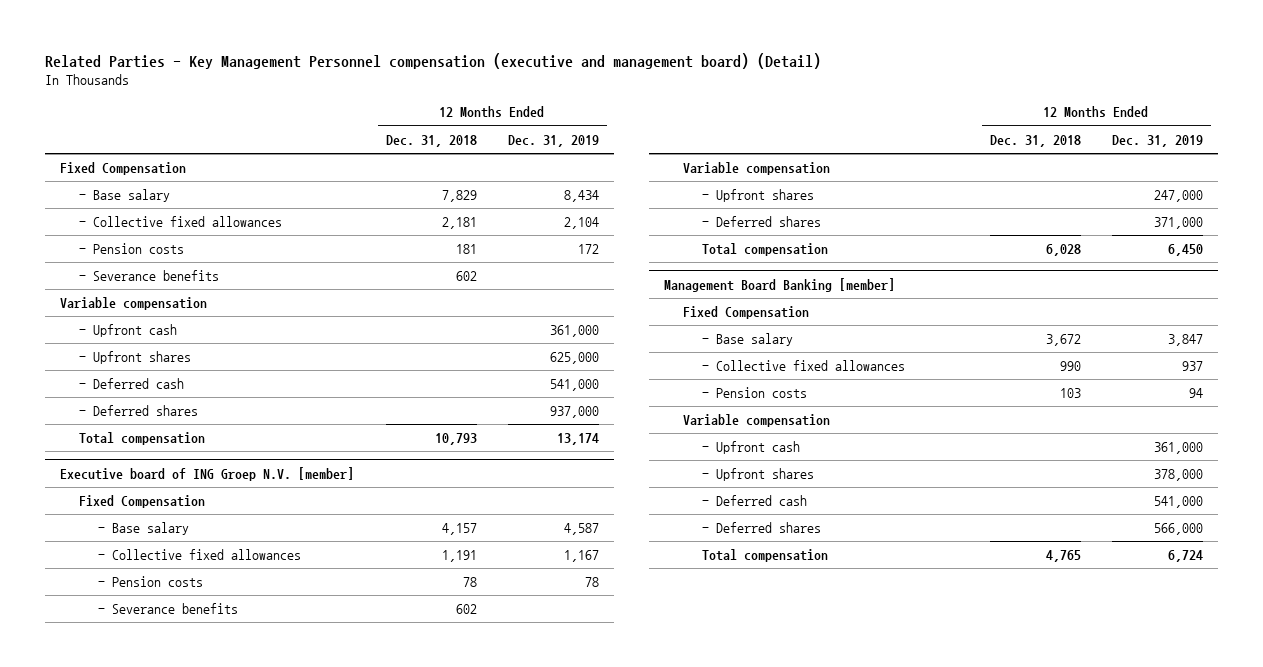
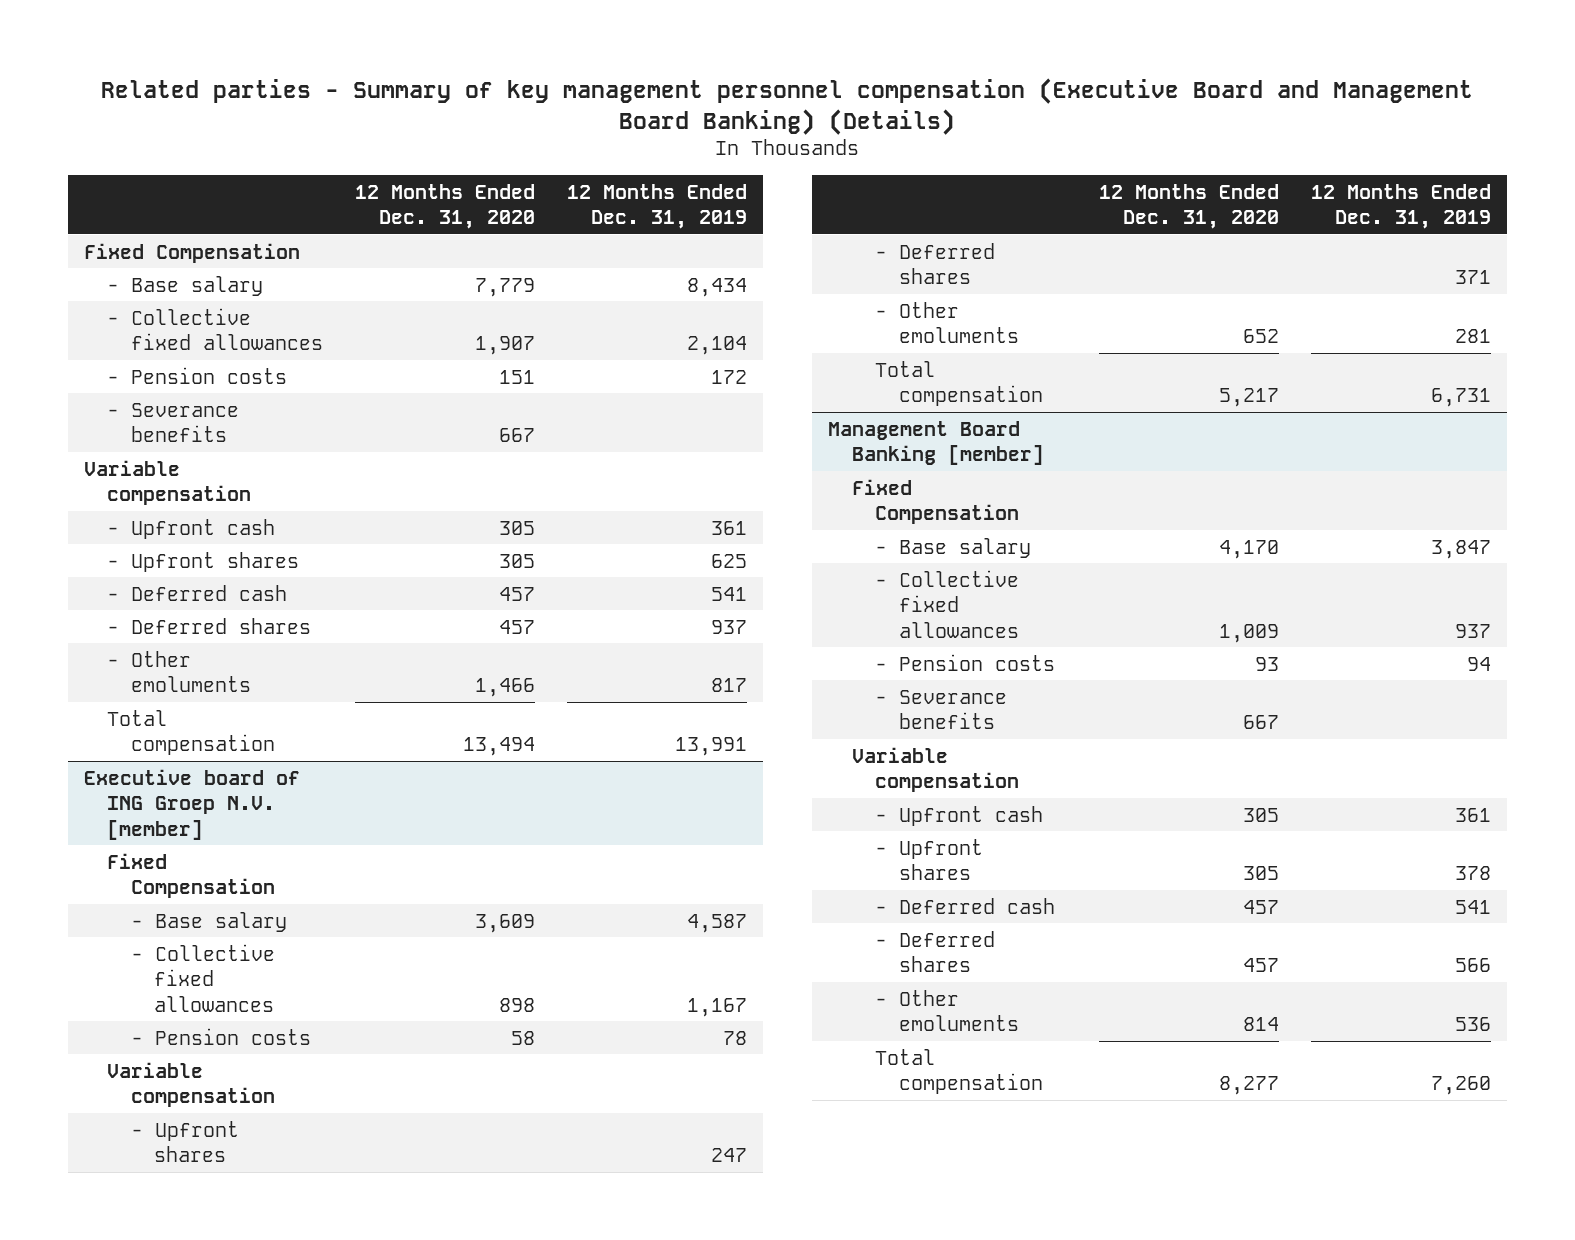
[44,52,821,69] Related Parties - Key Management Personnel compensation (executive and management board) (Detail) -> [101,78,1474,135] Related parties - Summary of key management personnel compensation (Executive Board and Management Board Banking) (Details)
[385,134,477,147] Dec. 31, 2018 -> none
none -> [354,183,535,230] 12 Months Ended Dec. 31, 2020
[549,325,599,338] 361,000 -> [710,520,747,535] 361
[549,352,599,365] 625,000 -> [710,553,747,568] 625
[549,379,599,392] 541,000 -> [710,586,747,601] 541
[549,406,599,419] 937,000 -> [710,619,747,634] 937
none -> [107,650,251,693] - Other emoluments
[556,433,599,446] 13,174 -> [674,737,747,757] 13,991
[97,603,238,615] - Severance benefits -> none
[1153,190,1203,203] 247,000 -> [710,1148,747,1163] 247
[1153,217,1203,230] 371,000 -> [1455,270,1492,285] 371
none -> [875,301,1019,344] - Other emoluments
[1167,244,1203,257] 6,450 -> [1431,388,1492,408] 6,731
none -> [875,689,1008,730] - Severance benefits
[1153,442,1203,455] 361,000 -> [1455,807,1492,822] 361
[1153,469,1203,482] 378,000 -> [1455,866,1492,881] 378
[1153,496,1203,509] 541,000 -> [1455,899,1492,914] 541
[1153,523,1203,536] 566,000 -> [1455,958,1492,973] 566
none -> [875,989,1019,1032] - Other emoluments
[1167,550,1203,563] 6,724 -> [1431,1076,1492,1096] 7,260

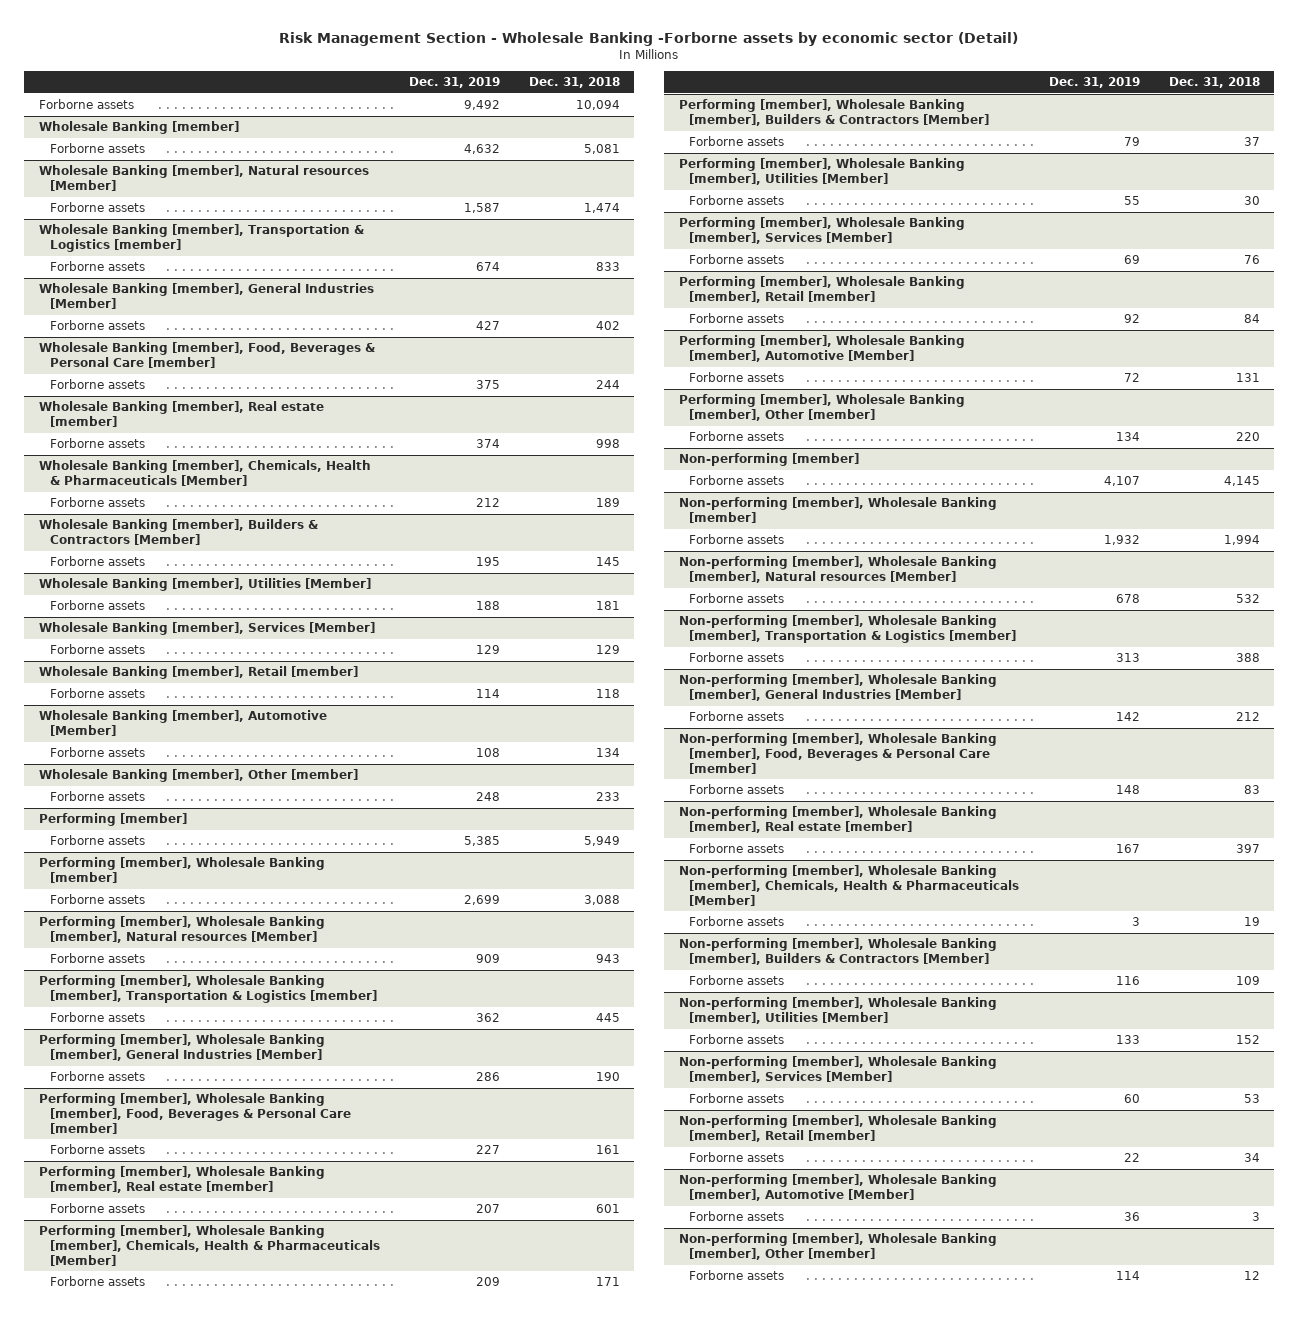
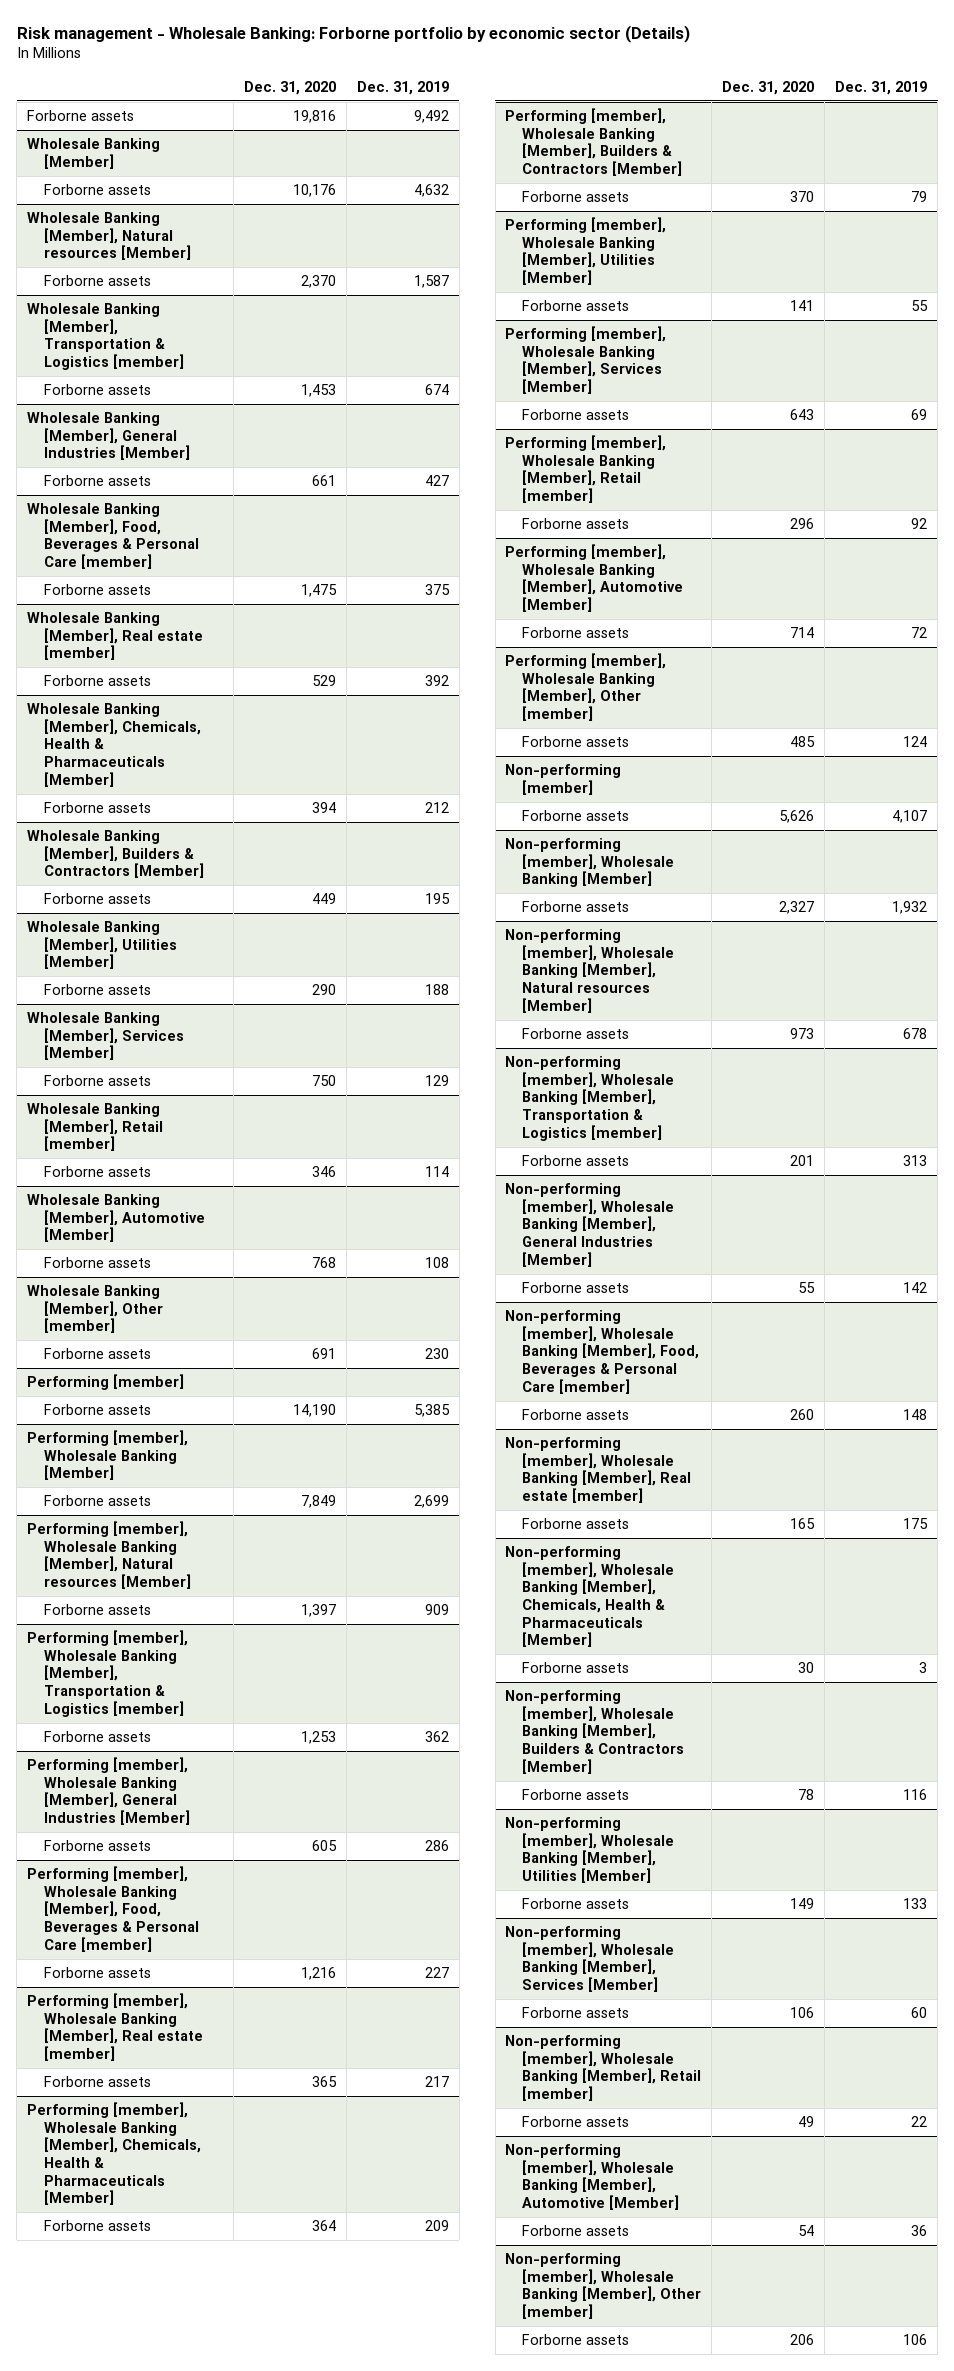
[279,31,1019,46] Risk Management Section - Wholesale Banking -Forborne assets by economic sector (Detail) -> [16,24,690,43] Risk management - Wholesale Banking: Forborne portfolio by economic sector (Details)
[528,77,620,89] Dec. 31, 2018 -> none
none -> [243,80,336,95] Dec. 31, 2020
[38,121,239,135] Wholesale Banking [member] -> [27,138,161,169] Wholesale Banking [Member]
[38,165,369,192] Wholesale Banking [member], Natural resources [Member] -> [27,212,192,261] Wholesale Banking [Member], Natural resources [Member]
[38,224,364,253] Wholesale Banking [member], Transportation & Logistics [member] -> [27,303,185,370] Wholesale Banking [Member], Transportation & Logistics [member]
[38,283,374,310] Wholesale Banking [member], General Industries [Member] -> [27,412,191,461] Wholesale Banking [Member], General Industries [Member]
[38,342,375,369] Wholesale Banking [member], Food, Beverages & Personal Care [member] -> [27,503,200,569] Wholesale Banking [Member], Food, Beverages & Personal Care [member]
[38,401,324,428] Wholesale Banking [member], Real estate [member] -> [27,612,204,661] Wholesale Banking [Member], Real estate [member]
[475,439,500,449] 374 -> [424,675,449,687] 392
[38,460,371,487] Wholesale Banking [member], Chemicals, Health & Pharmaceuticals [Member] -> [27,703,202,787] Wholesale Banking [Member], Chemicals, Health & Pharmaceuticals [Member]
[38,519,318,546] Wholesale Banking [member], Builders & Contractors [Member] -> [27,830,205,879] Wholesale Banking [Member], Builders & Contractors [Member]
[38,578,371,592] Wholesale Banking [member], Utilities [Member] -> [27,921,178,970] Wholesale Banking [Member], Utilities [Member]
[38,622,375,636] Wholesale Banking [member], Services [Member] -> [27,1012,185,1061] Wholesale Banking [Member], Services [Member]
[38,666,358,680] Wholesale Banking [member], Retail [member] -> [27,1103,164,1152] Wholesale Banking [Member], Retail [member]
[38,710,327,737] Wholesale Banking [member], Automotive [Member] -> [27,1194,206,1243] Wholesale Banking [Member], Automotive [Member]
[38,769,358,783] Wholesale Banking [member], Other [member] -> [27,1285,164,1334] Wholesale Banking [Member], Other [member]
[475,792,500,802] 248 -> [424,1348,449,1360] 230
[38,857,325,884] Performing [member], Wholesale Banking [member] -> [27,1430,189,1481] Performing [member], Wholesale Banking [Member]
[38,916,325,944] Performing [member], Wholesale Banking [member], Natural resources [Member] -> [27,1521,192,1589] Performing [member], Wholesale Banking [Member], Natural resources [Member]
[38,975,377,1004] Performing [member], Wholesale Banking [member], Transportation & Logistics [member] -> [27,1630,189,1717] Performing [member], Wholesale Banking [Member], Transportation & Logistics [member]
[38,1034,325,1062] Performing [member], Wholesale Banking [member], General Industries [Member] -> [27,1757,191,1825] Performing [member], Wholesale Banking [Member], General Industries [Member]
[38,1093,351,1134] Performing [member], Wholesale Banking [member], Food, Beverages & Personal Care [member] -> [27,1866,200,1952] Performing [member], Wholesale Banking [Member], Food, Beverages & Personal Care [member]
[38,1166,325,1194] Performing [member], Wholesale Banking [member], Real estate [member] -> [27,1993,204,2061] Performing [member], Wholesale Banking [Member], Real estate [member]
[475,1204,500,1214] 207 -> [424,2076,449,2088] 217
[38,1225,380,1266] Performing [member], Wholesale Banking [member], Chemicals, Health & Pharmaceuticals [Member] -> [27,2102,202,2206] Performing [member], Wholesale Banking [Member], Chemicals, Health & Pharmaceuticals [Member]
[678,99,990,127] Performing [member], Wholesale Banking [member], Builders & Contractors [Member] -> [505,108,683,176] Performing [member], Wholesale Banking [Member], Builders & Contractors [Member]
[678,158,965,186] Performing [member], Wholesale Banking [member], Utilities [Member] -> [505,217,667,285] Performing [member], Wholesale Banking [Member], Utilities [Member]
[678,217,965,245] Performing [member], Wholesale Banking [member], Services [Member] -> [505,326,667,394] Performing [member], Wholesale Banking [Member], Services [Member]
[678,276,965,304] Performing [member], Wholesale Banking [member], Retail [member] -> [505,435,667,503] Performing [member], Wholesale Banking [Member], Retail [member]
[678,335,965,363] Performing [member], Wholesale Banking [member], Automotive [Member] -> [505,544,684,612] Performing [member], Wholesale Banking [Member], Automotive [Member]
[678,394,965,422] Performing [member], Wholesale Banking [member], Other [member] -> [505,653,667,721] Performing [member], Wholesale Banking [Member], Other [member]
[1115,432,1140,442] 134 -> [903,736,928,748] 124
[678,497,997,524] Non-performing [member], Wholesale Banking [member] -> [505,838,675,888] Non-performing [member], Wholesale Banking [Member]
[678,556,997,584] Non-performing [member], Wholesale Banking [member], Natural resources [Member] -> [505,929,675,1013] Non-performing [member], Wholesale Banking [Member], Natural resources [Member]
[678,615,1017,644] Non-performing [member], Wholesale Banking [member], Transportation & Logistics [member] -> [505,1056,675,1141] Non-performing [member], Wholesale Banking [Member], Transportation & Logistics [member]
[678,674,997,702] Non-performing [member], Wholesale Banking [member], General Industries [Member] -> [505,1183,675,1267] Non-performing [member], Wholesale Banking [Member], General Industries [Member]
[678,733,997,774] Non-performing [member], Wholesale Banking [member], Food, Beverages & Personal Care [member] -> [505,1310,700,1394] Non-performing [member], Wholesale Banking [Member], Food, Beverages & Personal Care [member]
[678,806,997,834] Non-performing [member], Wholesale Banking [member], Real estate [member] -> [505,1437,692,1503] Non-performing [member], Wholesale Banking [Member], Real estate [member]
[1115,844,1140,854] 167 -> [903,1518,929,1530] 175
[678,865,1020,906] Non-performing [member], Wholesale Banking [member], Chemicals, Health & Pharmaceuticals [Member] -> [505,1546,675,1648] Non-performing [member], Wholesale Banking [Member], Chemicals, Health & Pharmaceuticals [Member]
[678,938,997,966] Non-performing [member], Wholesale Banking [member], Builders & Contractors [Member] -> [505,1690,685,1774] Non-performing [member], Wholesale Banking [Member], Builders & Contractors [Member]
[678,997,997,1025] Non-performing [member], Wholesale Banking [member], Utilities [Member] -> [505,1817,675,1883] Non-performing [member], Wholesale Banking [Member], Utilities [Member]
[678,1056,997,1084] Non-performing [member], Wholesale Banking [member], Services [Member] -> [505,1926,675,1992] Non-performing [member], Wholesale Banking [Member], Services [Member]
[678,1115,997,1143] Non-performing [member], Wholesale Banking [member], Retail [member] -> [505,2035,702,2101] Non-performing [member], Wholesale Banking [Member], Retail [member]
[678,1174,997,1202] Non-performing [member], Wholesale Banking [member], Automotive [Member] -> [505,2144,680,2210] Non-performing [member], Wholesale Banking [Member], Automotive [Member]
[678,1233,997,1261] Non-performing [member], Wholesale Banking [member], Other [member] -> [505,2253,702,2319] Non-performing [member], Wholesale Banking [Member], Other [member]
[1115,1271,1140,1281] 114 -> [903,2334,928,2346] 106

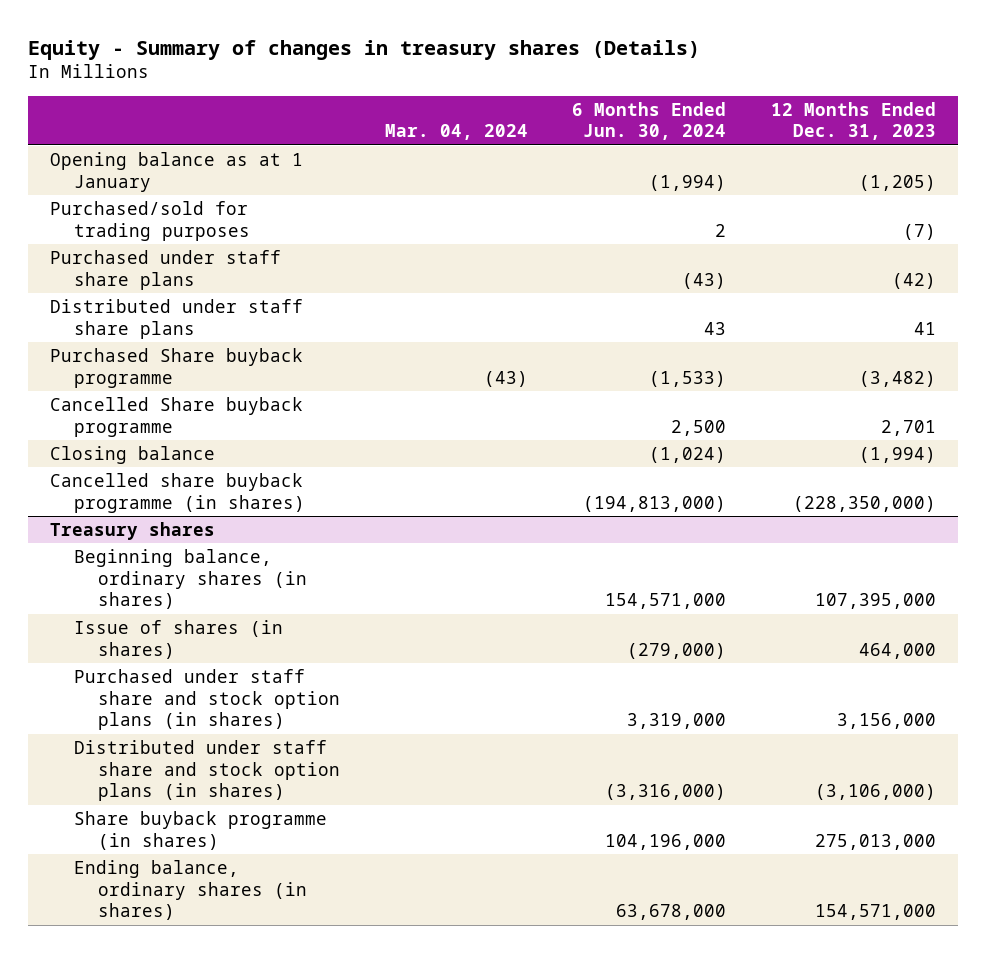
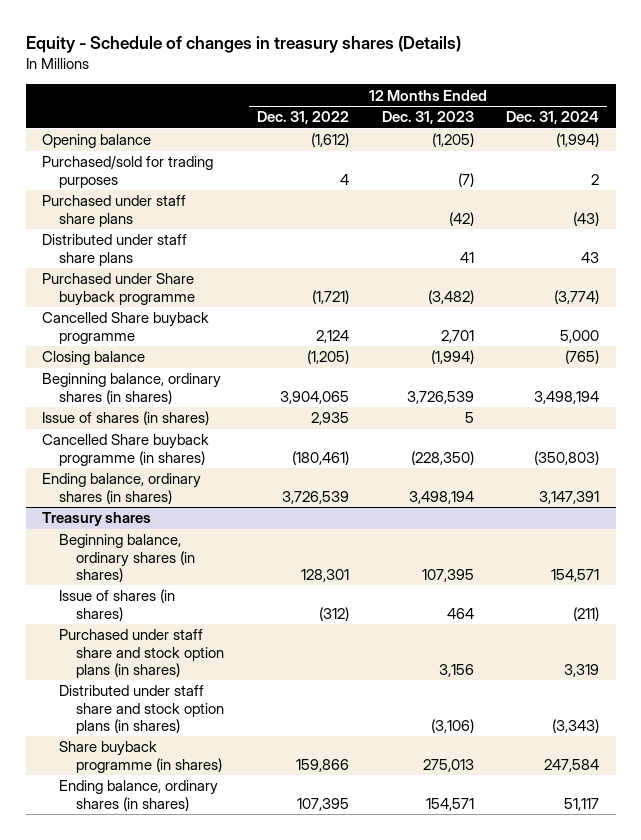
[27,39,700,60] Equity - Summary of changes in treasury shares (Details) -> [25,36,461,54] Equity - Schedule of changes in treasury shares (Details)
[384,124,528,141] Mar. 04, 2024 -> none
[572,101,727,141] 6 Months Ended Jun. 30, 2024 -> none
none -> [256,111,349,125] Dec. 31, 2022
none -> [506,111,600,125] Dec. 31, 2024
[49,151,303,192] Opening balance as at 1 January -> [42,134,152,149] Opening balance
[49,347,303,388] Purchased Share buyback programme -> [42,273,196,306] Purchased under Share buyback programme
none -> [42,373,222,404] Beginning balance, ordinary shares (in shares)
none -> [42,411,210,426] Issue of shares (in shares)
[49,472,306,513] Cancelled share buyback programme (in shares) -> [42,434,210,466] Cancelled Share buyback programme (in shares)
[792,495,936,512] (228,350,000) -> [410,450,474,465] (228,350)
none -> [42,473,202,504] Ending balance, ordinary shares (in shares)
[814,593,936,610] 107,395,000 -> [421,568,474,582] 107,395
[858,642,936,659] 464,000 -> [446,607,474,619] 464
[836,713,936,730] 3,156,000 -> [438,663,474,677] 3,156
[814,784,936,801] (3,106,000) -> [430,718,474,733] (3,106)
[814,833,936,850] 275,013,000 -> [422,758,474,772] 275,013
[814,904,936,921] 154,571,000 -> [425,797,474,811] 154,571

